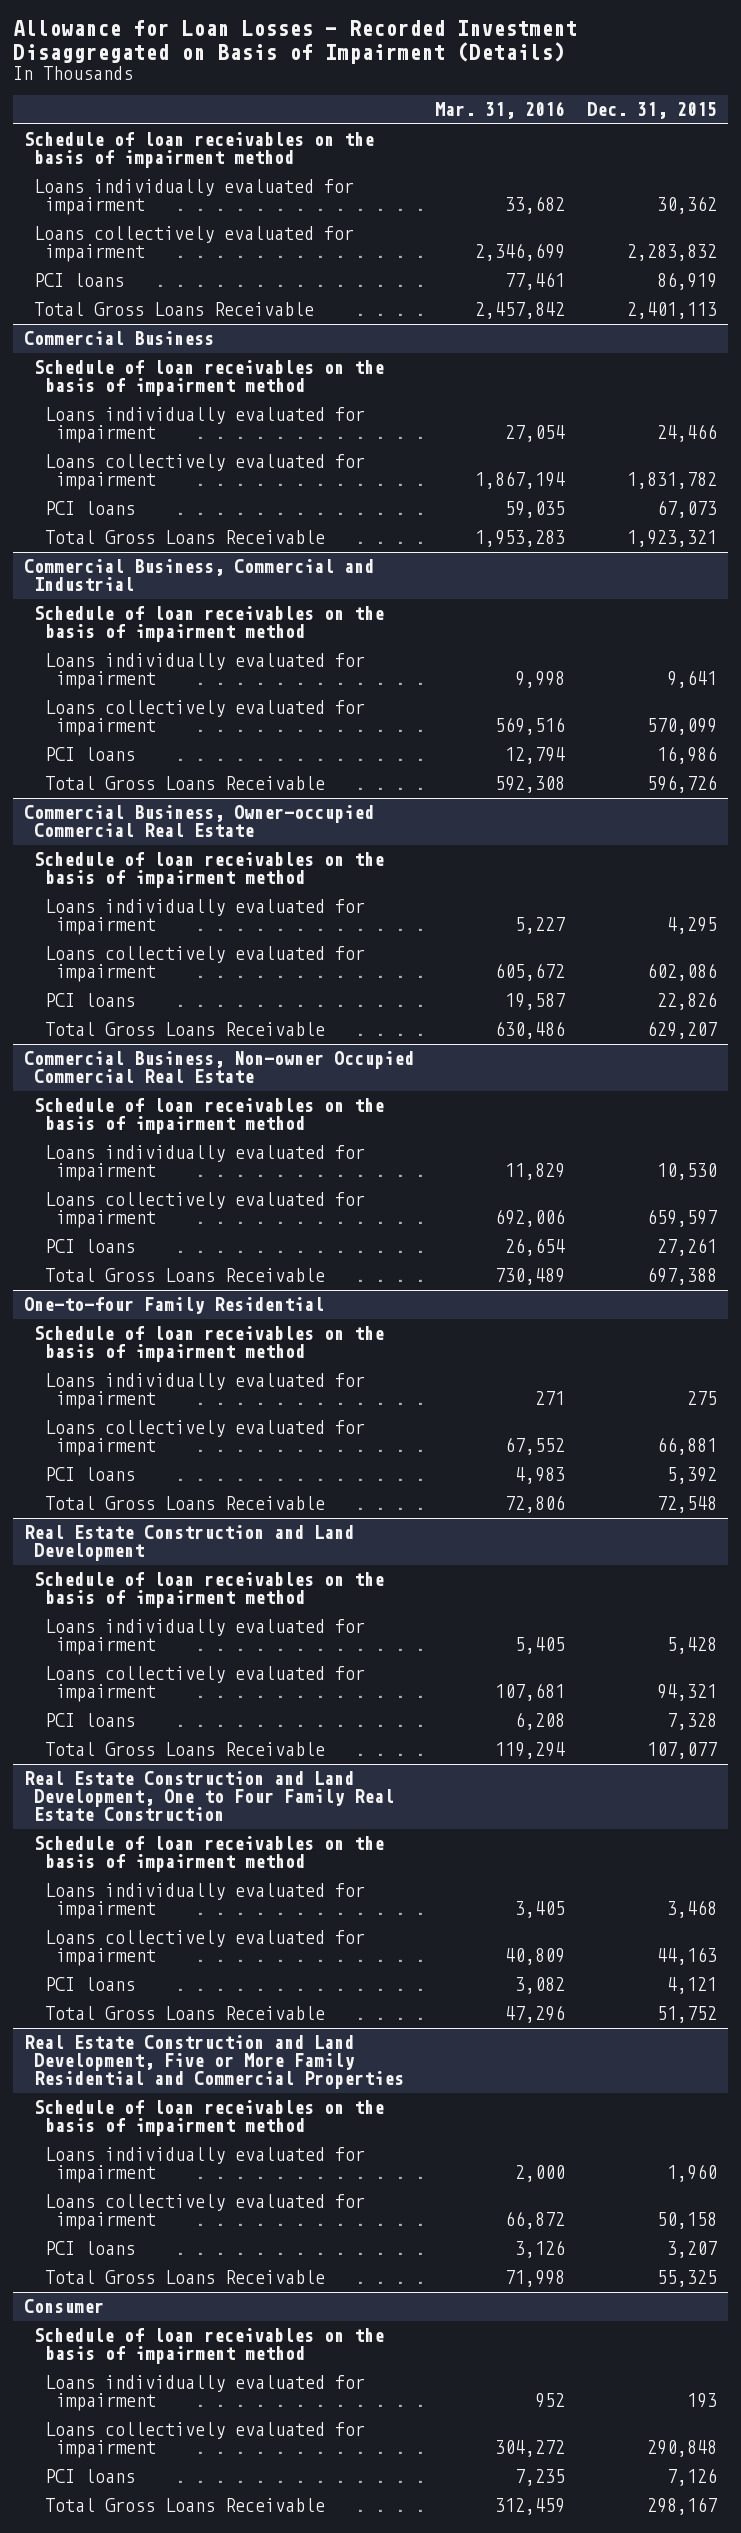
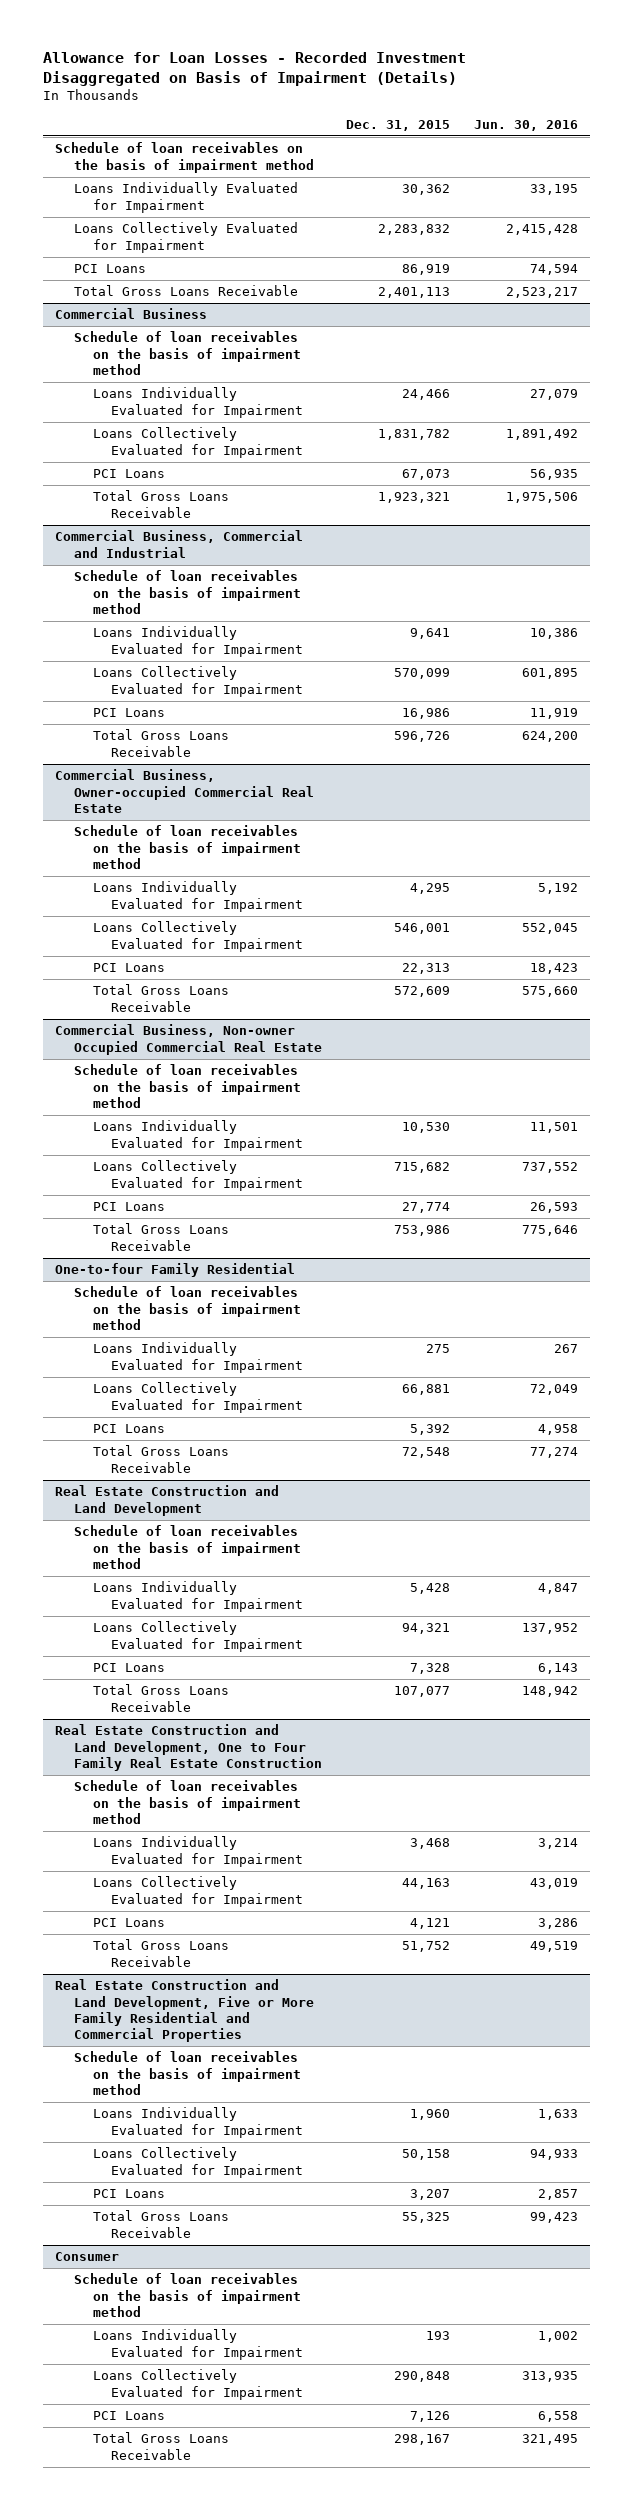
[435,101,566,120] Mar. 31, 2016 -> none
none -> [474,120,579,132] Jun. 30, 2016
[34,179,355,216] Loans individually evaluated for impairment -> [73,182,298,213] Loans Individually Evaluated for Impairment
[34,226,355,263] Loans collectively evaluated for impairment -> [73,222,298,253] Loans Collectively Evaluated for Impairment
[34,273,125,288] PCI loans -> [73,264,146,274] PCI Loans
[45,407,366,444] Loans individually evaluated for impairment -> [92,387,304,418] Loans Individually Evaluated for Impairment
[45,454,366,491] Loans collectively evaluated for impairment -> [92,427,304,458] Loans Collectively Evaluated for Impairment
[45,501,136,516] PCI loans -> [92,469,165,479] PCI Loans
[45,653,366,690] Loans individually evaluated for impairment -> [92,626,304,657] Loans Individually Evaluated for Impairment
[45,700,366,737] Loans collectively evaluated for impairment -> [92,666,304,697] Loans Collectively Evaluated for Impairment
[45,747,136,762] PCI loans -> [92,708,165,718] PCI Loans
[45,899,366,936] Loans individually evaluated for impairment -> [92,881,304,912] Loans Individually Evaluated for Impairment
[45,946,366,983] Loans collectively evaluated for impairment -> [92,921,304,952] Loans Collectively Evaluated for Impairment
[647,963,718,982] 602,086 -> [393,923,450,935] 546,001
[45,993,136,1008] PCI loans -> [92,963,165,973] PCI Loans
[657,992,718,1011] 22,826 -> [401,963,450,975] 22,313
[647,1021,718,1040] 629,207 -> [393,986,450,998] 572,609
[45,1145,366,1182] Loans individually evaluated for impairment -> [92,1120,304,1151] Loans Individually Evaluated for Impairment
[45,1192,366,1229] Loans collectively evaluated for impairment -> [92,1160,304,1191] Loans Collectively Evaluated for Impairment
[647,1209,718,1228] 659,597 -> [393,1162,450,1174] 715,682
[45,1239,136,1254] PCI loans -> [92,1202,165,1212] PCI Loans
[657,1238,718,1257] 27,261 -> [401,1202,450,1214] 27,774
[647,1267,718,1286] 697,388 -> [393,1225,450,1237] 753,986
[45,1373,366,1410] Loans individually evaluated for impairment -> [92,1342,304,1373] Loans Individually Evaluated for Impairment
[45,1420,366,1457] Loans collectively evaluated for impairment -> [92,1382,304,1413] Loans Collectively Evaluated for Impairment
[45,1467,136,1482] PCI loans -> [92,1424,165,1434] PCI Loans
[45,1619,366,1656] Loans individually evaluated for impairment -> [92,1581,304,1612] Loans Individually Evaluated for Impairment
[45,1666,366,1703] Loans collectively evaluated for impairment -> [92,1621,304,1652] Loans Collectively Evaluated for Impairment
[45,1713,136,1728] PCI loans -> [92,1663,165,1673] PCI Loans
[45,1883,366,1920] Loans individually evaluated for impairment -> [92,1836,304,1867] Loans Individually Evaluated for Impairment
[45,1930,366,1967] Loans collectively evaluated for impairment -> [92,1876,304,1907] Loans Collectively Evaluated for Impairment
[45,1977,136,1992] PCI loans -> [92,1918,165,1928] PCI Loans
[45,2147,366,2184] Loans individually evaluated for impairment -> [92,2107,304,2138] Loans Individually Evaluated for Impairment
[45,2194,366,2231] Loans collectively evaluated for impairment -> [92,2147,304,2178] Loans Collectively Evaluated for Impairment
[45,2241,136,2256] PCI loans -> [92,2189,165,2199] PCI Loans
[45,2375,366,2412] Loans individually evaluated for impairment -> [92,2329,304,2360] Loans Individually Evaluated for Impairment
[45,2422,366,2459] Loans collectively evaluated for impairment -> [92,2369,304,2400] Loans Collectively Evaluated for Impairment
[45,2469,136,2484] PCI loans -> [92,2411,165,2421] PCI Loans

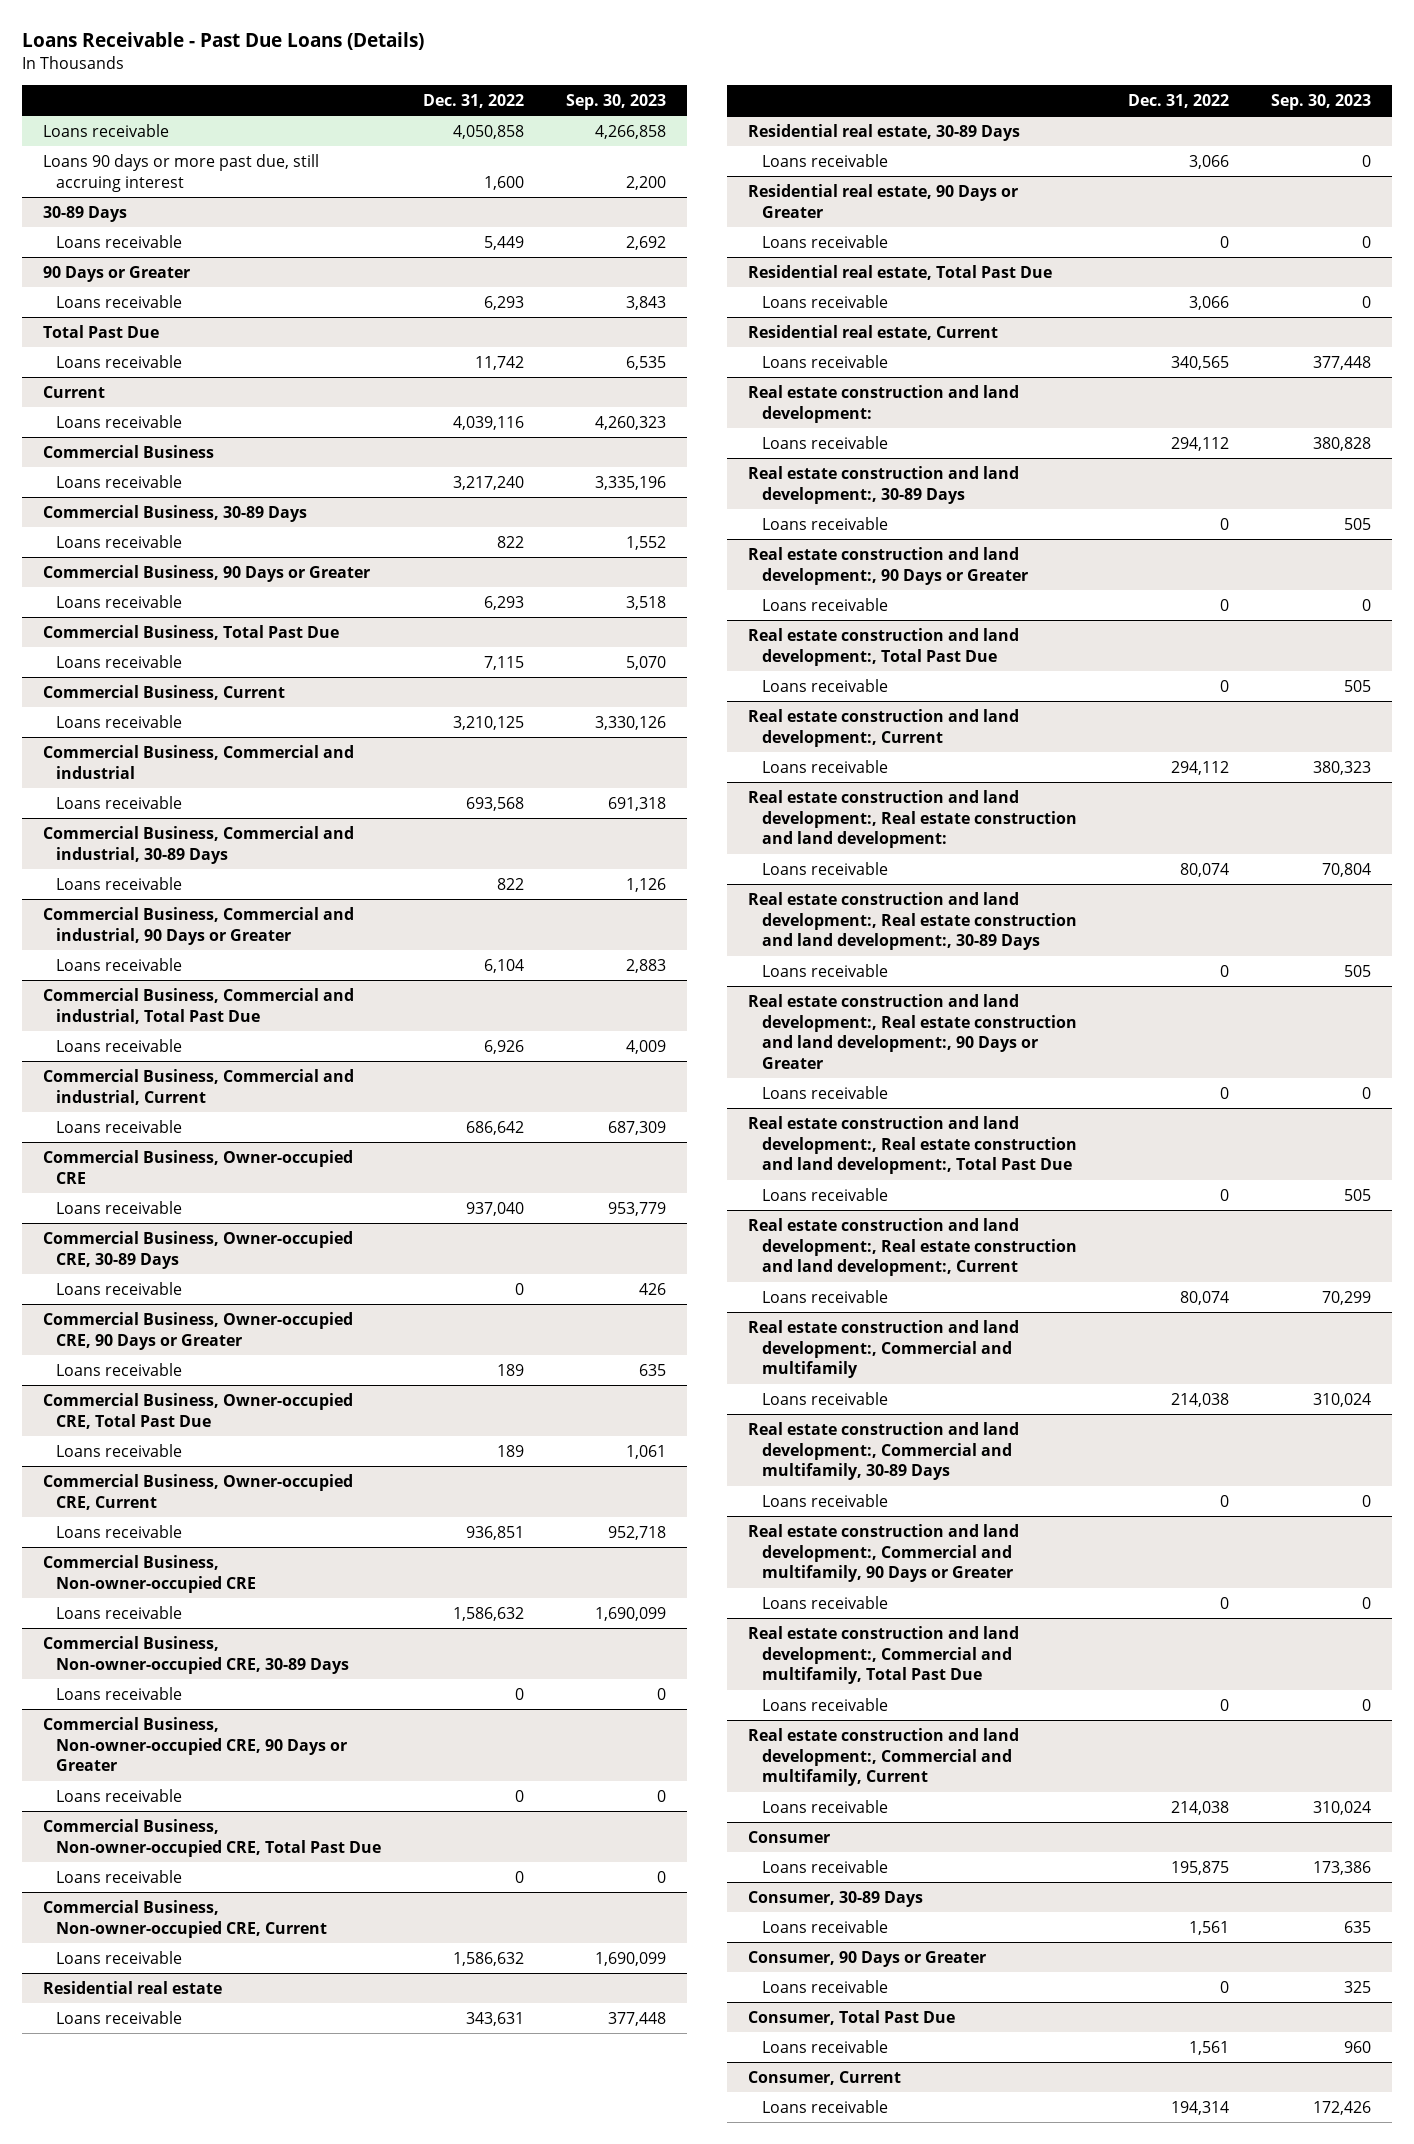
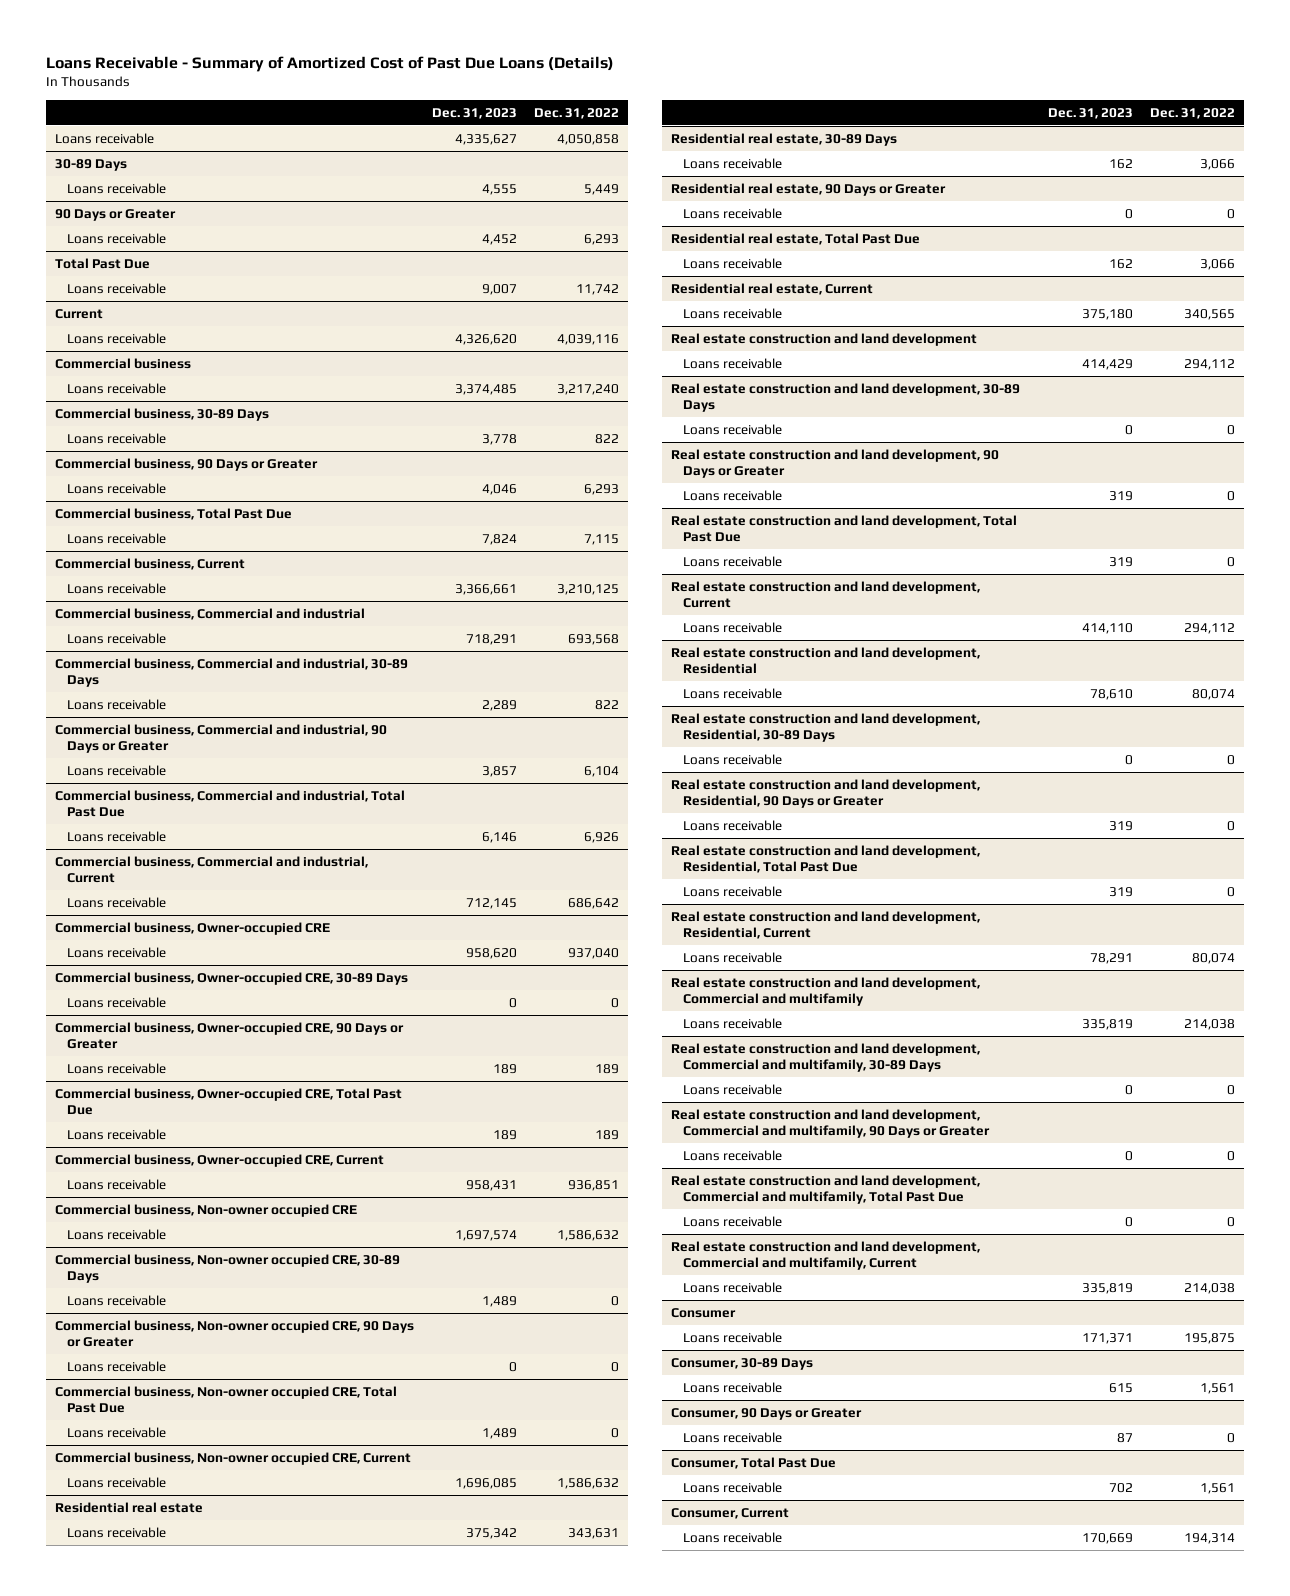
[21,31,424,50] Loans Receivable - Past Due Loans (Details) -> [46,55,615,72] Loans Receivable - Summary of Amortized Cost of Past Due Loans (Details)
[565,93,666,110] Sep. 30, 2023 -> none
none -> [431,107,517,119] Dec. 31, 2023
[42,153,319,192] Loans 90 days or more past due, still accruing interest -> none
[42,444,214,458] Commercial Business -> [55,357,192,369] Commercial business
[42,504,307,522] Commercial Business, 30-89 Days -> [55,407,270,421] Commercial business, 30-89 Days
[42,564,370,582] Commercial Business, 90 Days or Greater -> [55,457,319,471] Commercial business, 90 Days or Greater
[42,624,339,640] Commercial Business, Total Past Due -> [55,507,293,520] Commercial business, Total Past Due
[42,684,285,700] Commercial Business, Current -> [55,557,246,570] Commercial business, Current
[42,744,354,779] Commercial Business, Commercial and industrial -> [55,607,366,620] Commercial business, Commercial and industrial
[42,825,354,864] Commercial Business, Commercial and industrial, 30-89 Days -> [55,657,409,688] Commercial business, Commercial and industrial, 30-89 Days
[42,906,354,945] Commercial Business, Commercial and industrial, 90 Days or Greater -> [55,723,388,754] Commercial business, Commercial and industrial, 90 Days or Greater
[42,987,354,1024] Commercial Business, Commercial and industrial, Total Past Due -> [55,789,406,818] Commercial business, Commercial and industrial, Total Past Due
[42,1068,354,1105] Commercial Business, Commercial and industrial, Current -> [55,855,369,884] Commercial business, Commercial and industrial, Current
[42,1149,353,1184] Commercial Business, Owner-occupied CRE -> [55,921,331,935] Commercial business, Owner-occupied CRE
[42,1230,353,1269] Commercial Business, Owner-occupied CRE, 30-89 Days -> [55,971,409,985] Commercial business, Owner-occupied CRE, 30-89 Days
[42,1311,353,1350] Commercial Business, Owner-occupied CRE, 90 Days or Greater -> [55,1021,405,1050] Commercial business, Owner-occupied CRE, 90 Days or Greater
[42,1392,353,1429] Commercial Business, Owner-occupied CRE, Total Past Due -> [55,1087,403,1116] Commercial business, Owner-occupied CRE, Total Past Due
[42,1473,353,1510] Commercial Business, Owner-occupied CRE, Current -> [55,1153,385,1167] Commercial business, Owner-occupied CRE, Current
[42,1554,257,1593] Commercial Business, Non-owner-occupied CRE -> [55,1203,358,1217] Commercial business, Non-owner occupied CRE
[42,1635,350,1674] Commercial Business, Non-owner-occupied CRE, 30-89 Days -> [55,1253,401,1284] Commercial business, Non-owner occupied CRE, 30-89 Days
[42,1716,348,1772] Commercial Business, Non-owner-occupied CRE, 90 Days or Greater -> [55,1319,415,1348] Commercial business, Non-owner occupied CRE, 90 Days or Greater
[42,1818,382,1857] Commercial Business, Non-owner-occupied CRE, Total Past Due -> [55,1385,398,1414] Commercial business, Non-owner occupied CRE, Total Past Due
[42,1899,328,1938] Commercial Business, Non-owner-occupied CRE, Current -> [55,1451,412,1465] Commercial business, Non-owner occupied CRE, Current
[747,384,1019,423] Real estate construction and land development: -> [671,332,978,346] Real estate construction and land development
[747,465,1019,504] Real estate construction and land development:, 30-89 Days -> [671,382,1021,413] Real estate construction and land development, 30-89 Days
[747,546,1028,585] Real estate construction and land development:, 90 Days or Greater -> [671,448,1000,479] Real estate construction and land development, 90 Days or Greater
[747,627,1019,666] Real estate construction and land development:, Total Past Due -> [671,514,1018,543] Real estate construction and land development, Total Past Due
[747,708,1019,747] Real estate construction and land development:, Current -> [671,580,981,609] Real estate construction and land development, Current
[747,789,1077,849] Real estate construction and land development:, Real estate construction and land development: -> [671,646,981,675] Real estate construction and land development, Residential
[747,891,1077,951] Real estate construction and land development:, Real estate construction and land development:, 30-89 Days -> [671,712,981,743] Real estate construction and land development, Residential, 30-89 Days
[747,993,1077,1069] Real estate construction and land development:, Real estate construction and land development:, 90 Days or Greater -> [671,778,981,809] Real estate construction and land development, Residential, 90 Days or Greater
[747,1115,1077,1175] Real estate construction and land development:, Real estate construction and land development:, Total Past Due -> [671,844,981,874] Real estate construction and land development, Residential, Total Past Due
[747,1217,1077,1277] Real estate construction and land development:, Real estate construction and land development:, Current -> [671,910,981,940] Real estate construction and land development, Residential, Current
[747,1319,1019,1379] Real estate construction and land development:, Commercial and multifamily -> [671,976,981,1007] Real estate construction and land development, Commercial and multifamily
[747,1421,1019,1481] Real estate construction and land development:, Commercial and multifamily, 30-89 Days -> [671,1042,981,1073] Real estate construction and land development, Commercial and multifamily, 30-89 Days
[747,1523,1019,1583] Real estate construction and land development:, Commercial and multifamily, 90 Days or Greater -> [671,1108,991,1139] Real estate construction and land development, Commercial and multifamily, 90 Days or Greater
[747,1625,1019,1685] Real estate construction and land development:, Commercial and multifamily, Total Past Due -> [671,1174,981,1205] Real estate construction and land development, Commercial and multifamily, Total Past Due
[747,1727,1019,1787] Real estate construction and land development:, Commercial and multifamily, Current -> [671,1240,981,1271] Real estate construction and land development, Commercial and multifamily, Current

